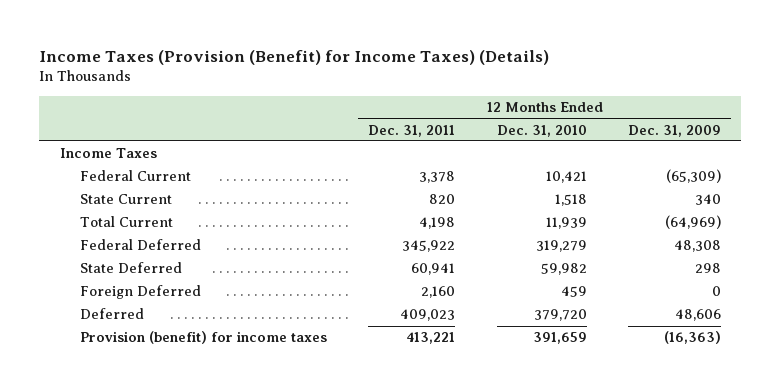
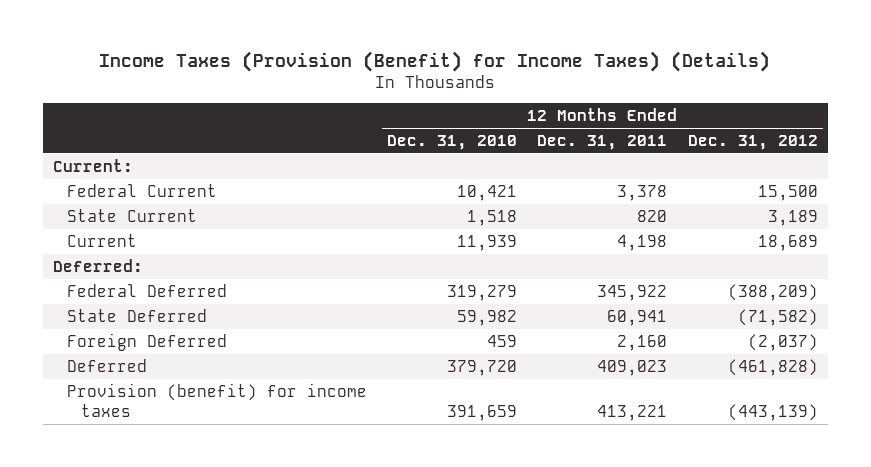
[627,124,721,137] Dec. 31, 2009 -> none
none -> [687,134,818,150] Dec. 31, 2012
[59,148,157,159] Income Taxes -> none
none -> [53,158,134,172] Current:
[80,216,174,228] Total Current -> [67,233,138,247] Current
none -> [53,258,144,272] Deferred:

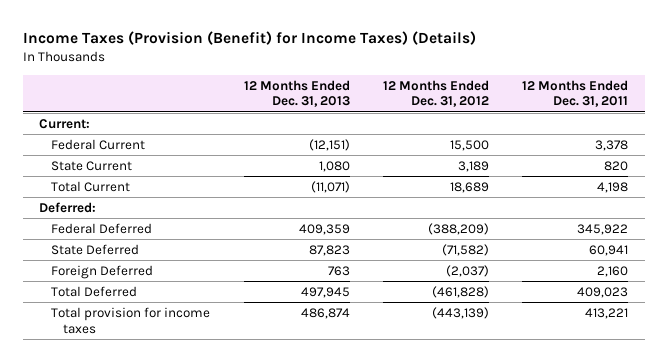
[387,134,518,150] Dec. 31, 2010 -> none
none -> [243,79,350,108] 12 Months Ended Dec. 31, 2013
[67,233,138,247] Current -> [51,180,131,192] Total Current
[67,358,148,372] Deferred -> [51,285,138,297] Total Deferred
[67,382,368,417] Provision (benefit) for income taxes -> [51,306,211,334] Total provision for income taxes

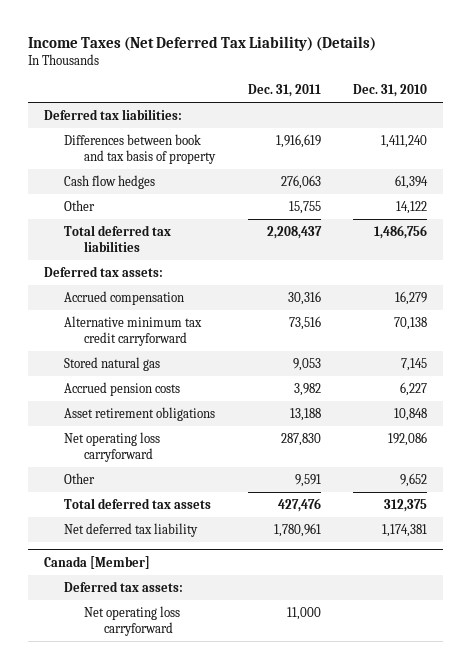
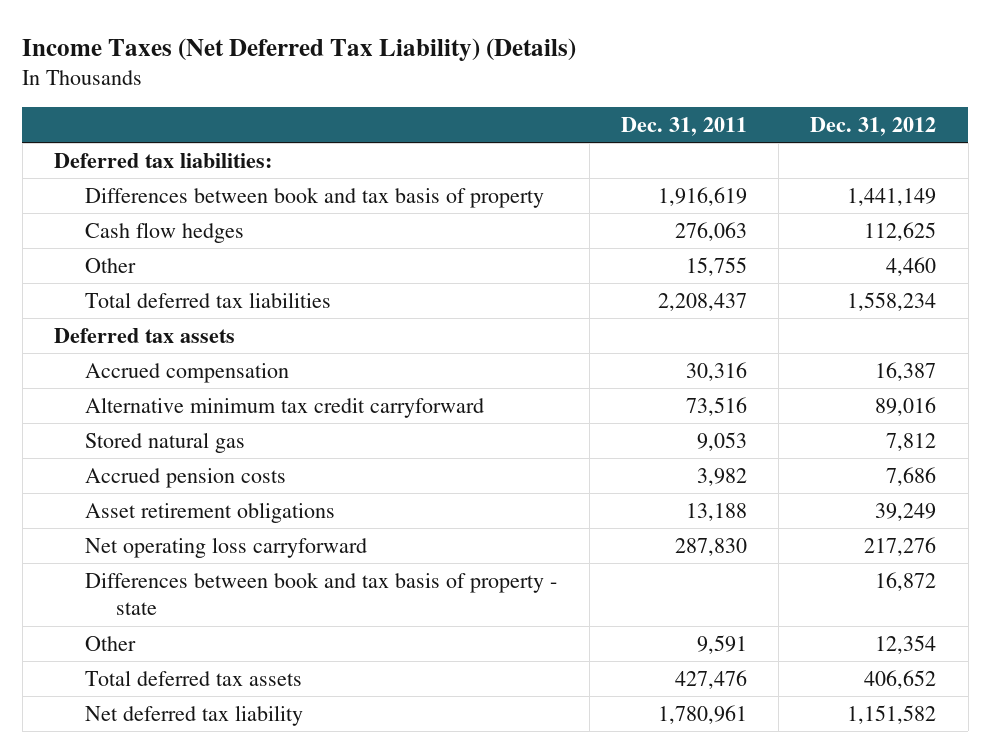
[352,84,427,98] Dec. 31, 2010 -> none
none -> [810,117,937,137] Dec. 31, 2012
[44,265,164,277] Deferred tax assets: -> [54,327,236,343] Deferred tax assets
none -> [85,571,558,616] Differences between book and tax basis of property - state
[44,555,151,569] Canada [Member] -> none
[64,580,184,592] Deferred tax assets: -> none
[83,605,180,636] Net operating loss carryforward -> none

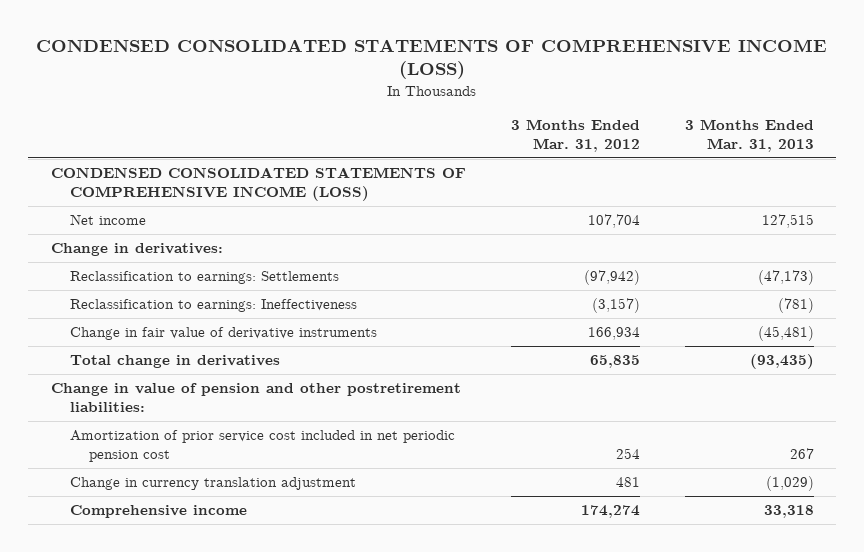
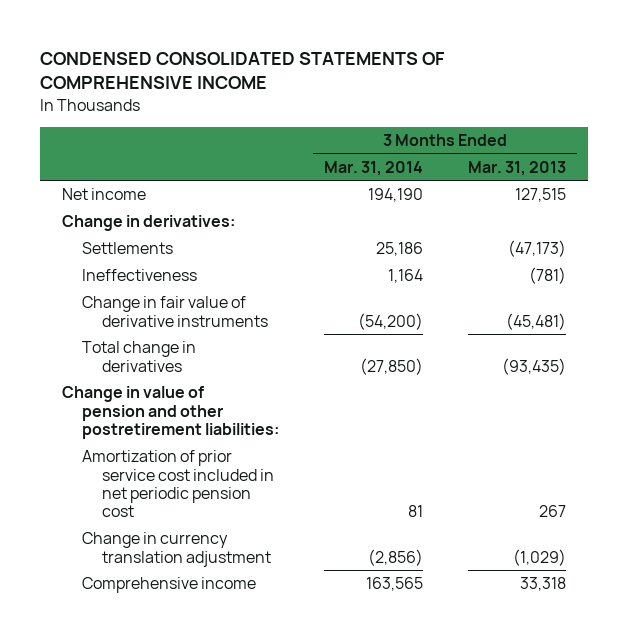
[36,38,828,80] CONDENSED CONSOLIDATED STATEMENTS OF COMPREHENSIVE INCOME (LOSS) -> [40,51,446,90] CONDENSED CONSOLIDATED STATEMENTS OF COMPREHENSIVE INCOME
[510,118,640,153] 3 Months Ended Mar. 31, 2012 -> none
none -> [324,160,424,176] Mar. 31, 2014
[50,167,466,202] CONDENSED CONSOLIDATED STATEMENTS OF COMPREHENSIVE INCOME (LOSS) -> none
[70,271,340,285] Reclassification to earnings: Settlements -> [82,242,174,255] Settlements
[70,299,358,313] Reclassification to earnings: Ineffectiveness -> [82,269,198,282] Ineffectiveness

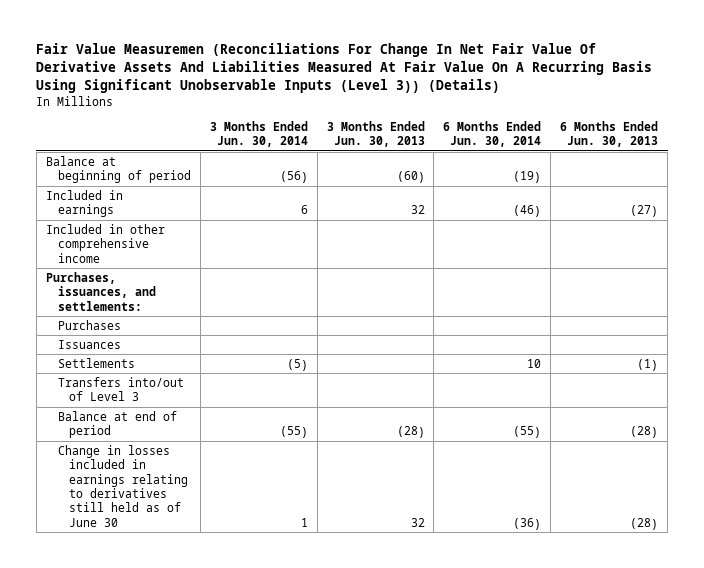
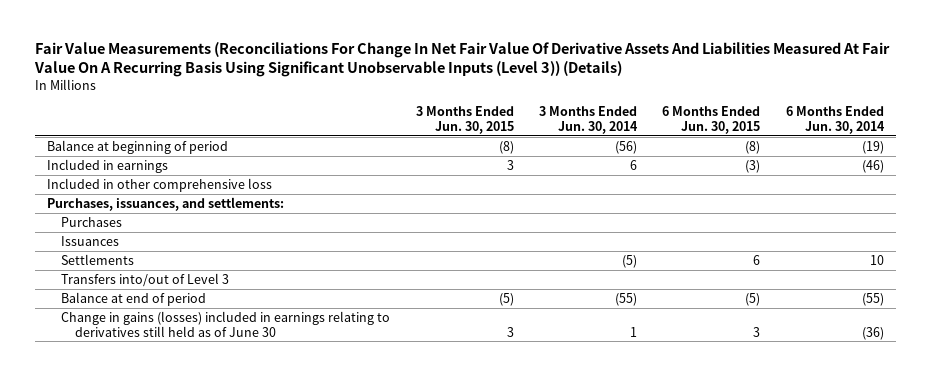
[36,43,653,94] Fair Value Measuremen (Reconciliations For Change In Net Fair Value Of Derivative Assets And Liabilities Measured At Fair Value On A Recurring Basis Using Significant Unobservable Inputs (Level 3)) (Details) -> [33,42,890,78] Fair Value Measurements (Reconciliations For Change In Net Fair Value Of Derivative Assets And Liabilities Measured At Fair Value On A Recurring Basis Using Significant Unobservable Inputs (Level 3)) (Details)
[326,120,425,148] 3 Months Ended Jun. 30, 2013 -> none
[560,120,659,148] 6 Months Ended Jun. 30, 2013 -> none
none -> [415,106,514,134] 3 Months Ended Jun. 30, 2015
none -> [662,106,761,134] 6 Months Ended Jun. 30, 2015
[45,223,165,263] Included in other comprehensive income -> [47,177,273,192] Included in other comprehensive loss
[57,444,189,527] Change in losses included in earnings relating to derivatives still held as of June 30 -> [61,310,391,337] Change in gains (losses) included in earnings relating to derivatives still held as of June 30

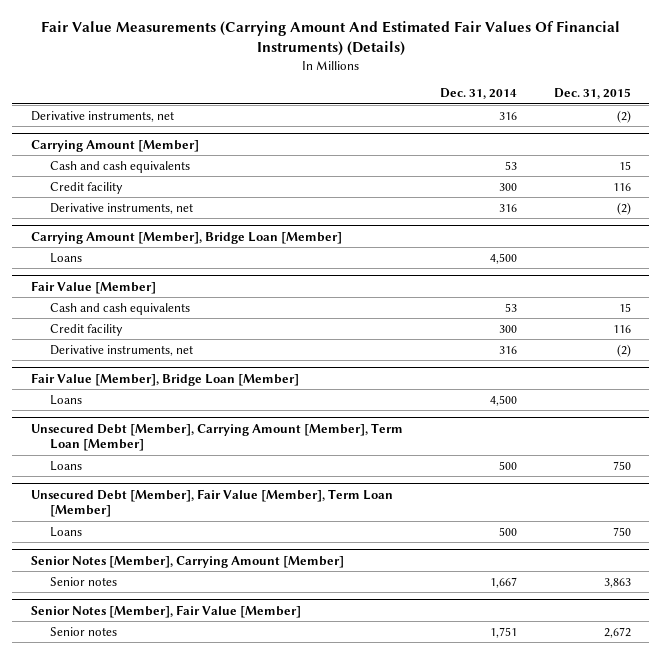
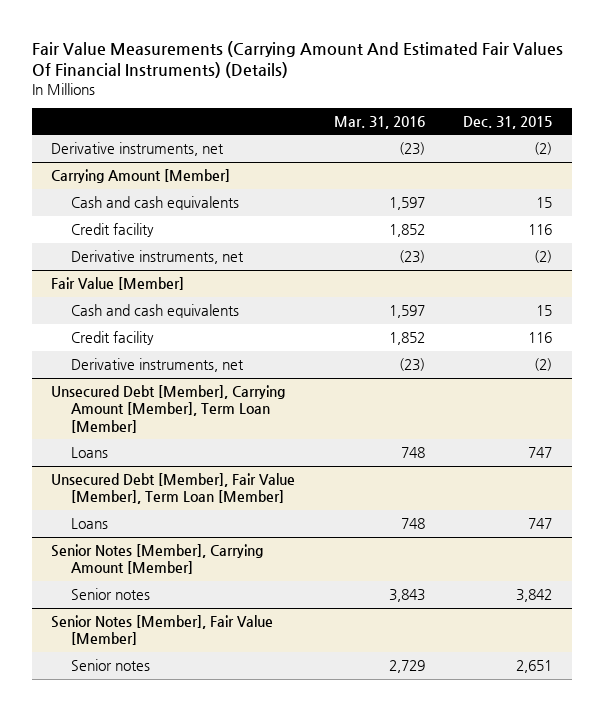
[439,88,517,100] Dec. 31, 2014 -> none
none -> [333,116,425,130] Mar. 31, 2016
[30,231,342,244] Carrying Amount [Member], Bridge Loan [Member] -> none
[49,252,82,263] Loans -> none
[30,372,299,386] Fair Value [Member], Bridge Loan [Member] -> none
[49,394,82,405] Loans -> none
[612,460,631,470] 750 -> [528,447,553,459] 747
[612,526,631,536] 750 -> [528,518,553,530] 747
[603,577,631,588] 3,863 -> [516,589,553,603] 3,842
[603,626,631,638] 2,672 -> [516,660,553,674] 2,651

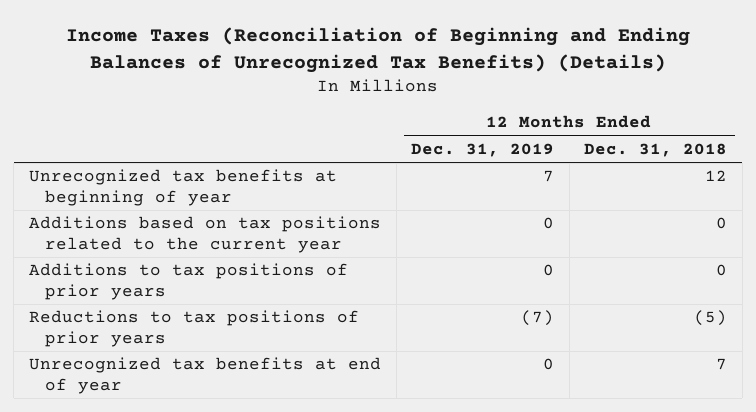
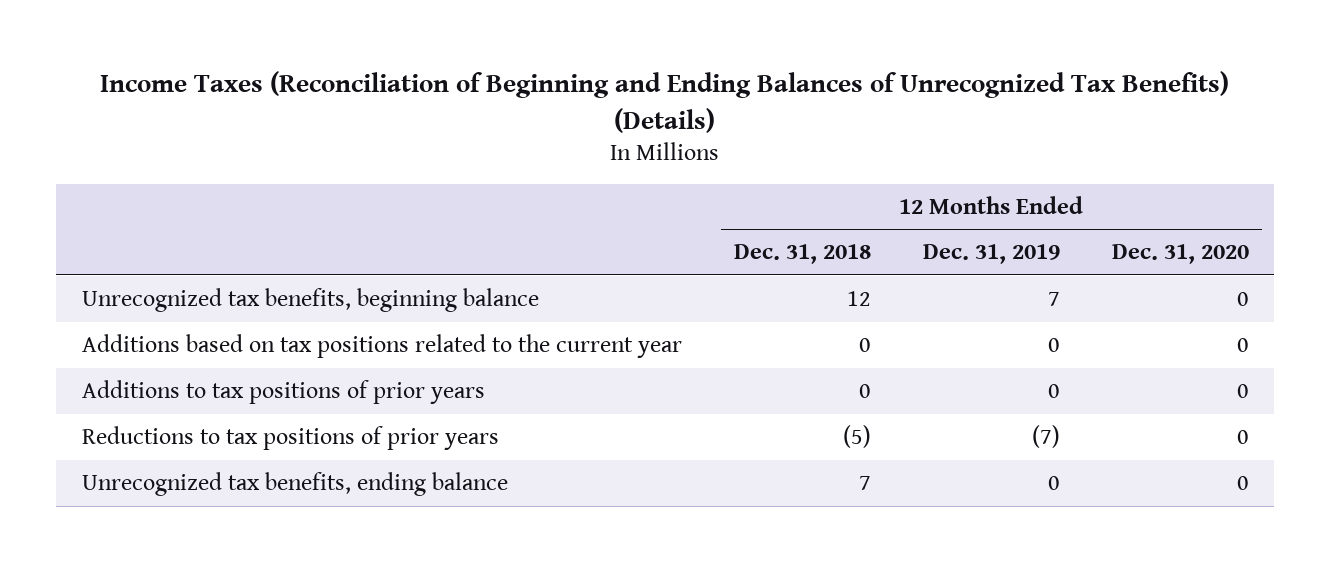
none -> [1111,244,1249,265] Dec. 31, 2020
[29,169,338,206] Unrecognized tax benefits at beginning of year -> [81,288,539,313] Unrecognized tax benefits, beginning balance
[29,357,382,394] Unrecognized tax benefits at end of year -> [81,472,508,497] Unrecognized tax benefits, ending balance

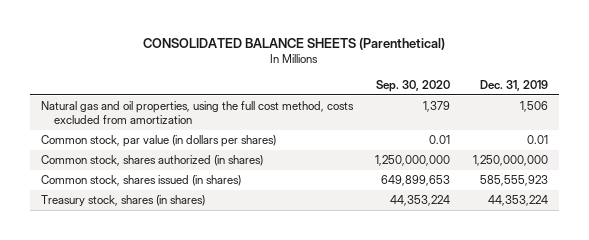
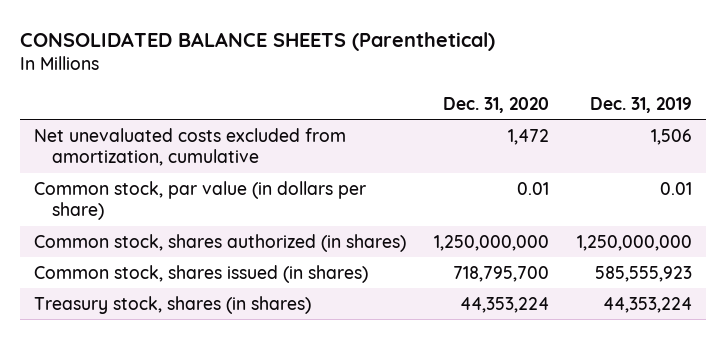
[376,79,451,92] Sep. 30, 2020 -> none
none -> [442,96,549,113] Dec. 31, 2020
[41,101,355,124] Natural gas and oil properties, using the full cost method, costs excluded from amortization -> [33,127,346,167] Net unevaluated costs excluded from amortization, cumulative
[41,135,277,148] Common stock, par value (in dollars per shares) -> [33,180,366,221] Common stock, par value (in dollars per share)

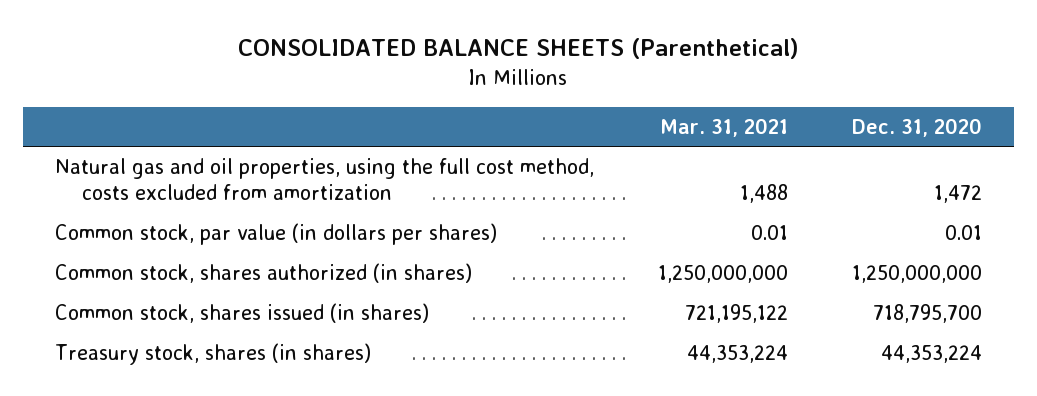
[590,96,693,113] Dec. 31, 2019 -> none
none -> [659,117,788,137] Mar. 31, 2021
[33,127,346,167] Net unevaluated costs excluded from amortization, cumulative -> [54,158,594,201] Natural gas and oil properties, using the full cost method, costs excluded from amortization
[33,180,366,221] Common stock, par value (in dollars per share) -> [54,223,497,246] Common stock, par value (in dollars per shares)

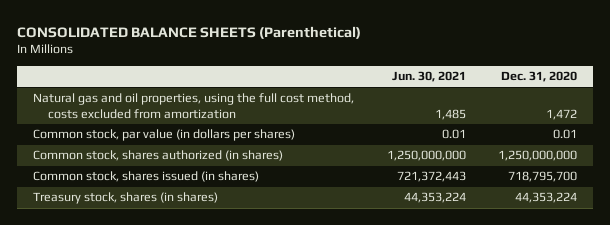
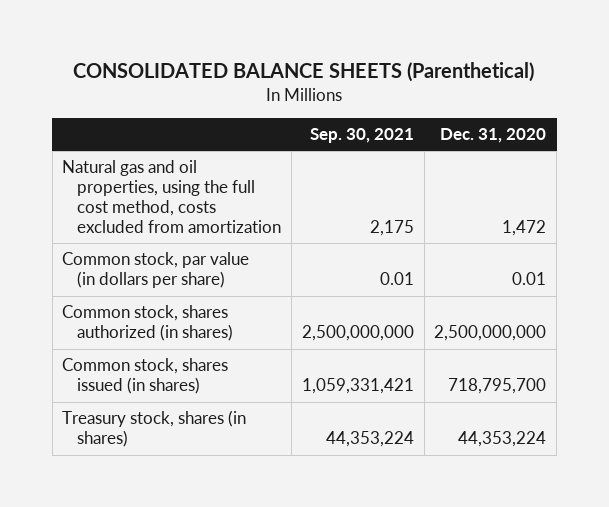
[391,71,466,83] Jun. 30, 2021 -> none
none -> [309,128,414,144] Sep. 30, 2021
[33,129,296,142] Common stock, par value (in dollars per shares) -> [62,252,250,289] Common stock, par value (in dollars per share)
[497,150,577,162] 1,250,000,000 -> [434,325,547,342] 2,500,000,000

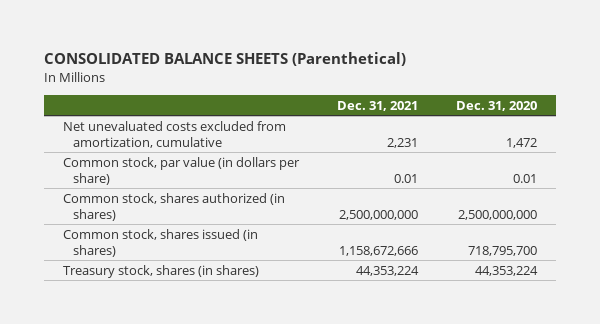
[309,128,414,144] Sep. 30, 2021 -> none
none -> [337,101,419,112] Dec. 31, 2021
[62,160,282,234] Natural gas and oil properties, using the full cost method, costs excluded from amortization -> [62,120,286,149] Net unevaluated costs excluded from amortization, cumulative

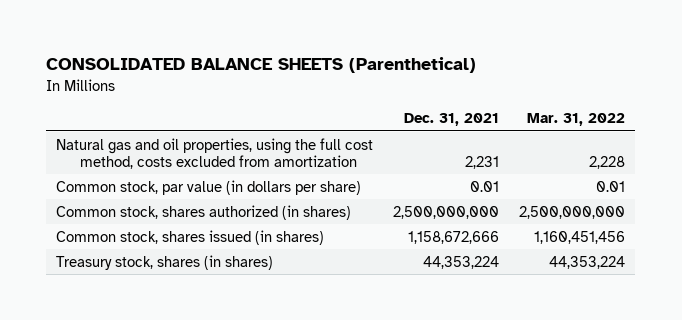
[456,101,538,112] Dec. 31, 2020 -> none
none -> [527,113,626,127] Mar. 31, 2022
[62,120,286,149] Net unevaluated costs excluded from amortization, cumulative -> [56,137,374,170] Natural gas and oil properties, using the full cost method, costs excluded from amortization

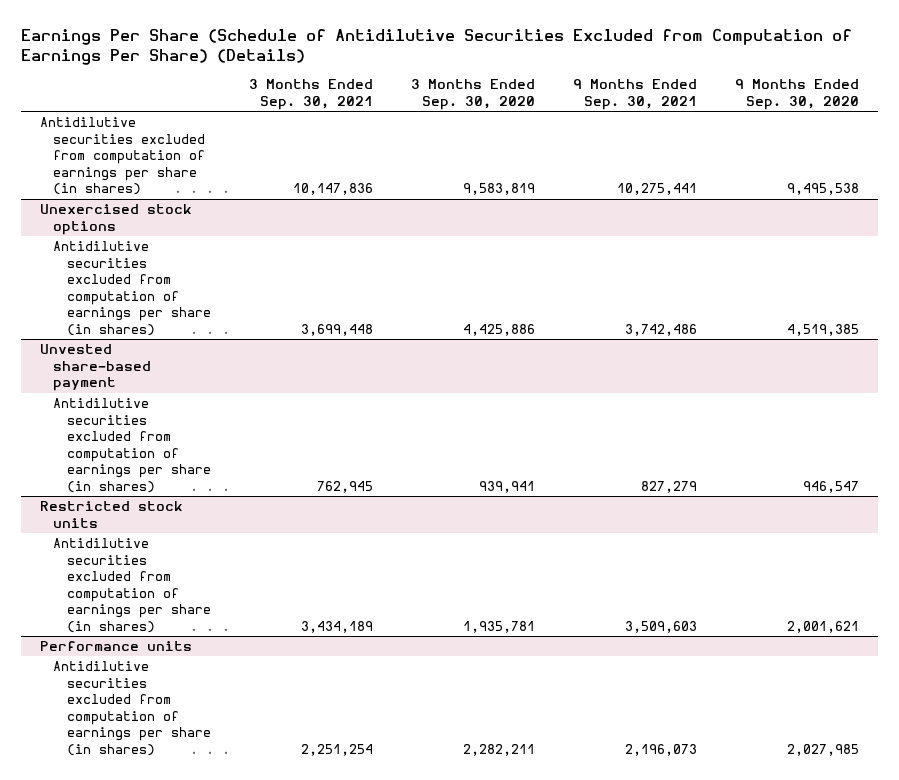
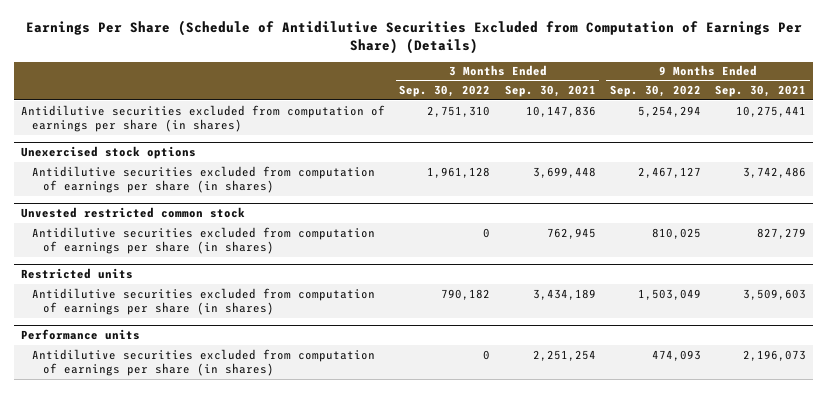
[410,79,535,110] 3 Months Ended Sep. 30, 2020 -> none
[734,79,859,110] 9 Months Ended Sep. 30, 2020 -> none
none -> [399,85,491,98] Sep. 30, 2022
none -> [609,85,701,98] Sep. 30, 2022
[40,344,152,392] Unvested share-based payment -> none
none -> [21,206,246,218] Unvested restricted common stock
[40,501,184,528] Restricted stock units -> [21,267,134,279] Restricted units

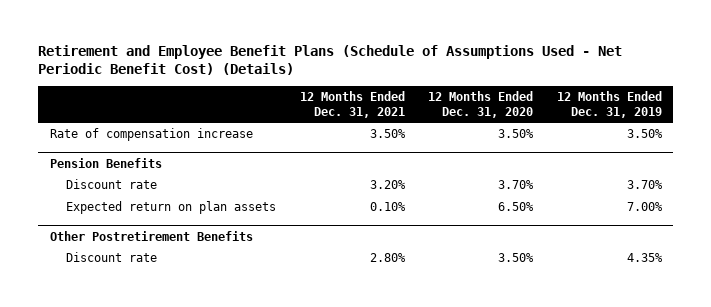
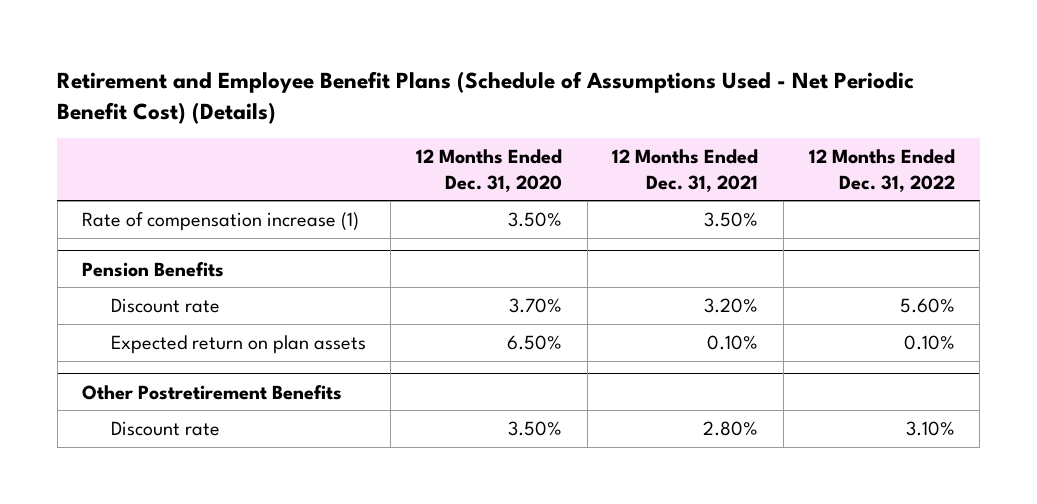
[556,90,662,118] 12 Months Ended Dec. 31, 2019 -> none
none -> [808,149,955,192] 12 Months Ended Dec. 31, 2022
[49,128,253,142] Rate of compensation increase -> [82,211,360,231] Rate of compensation increase (1)

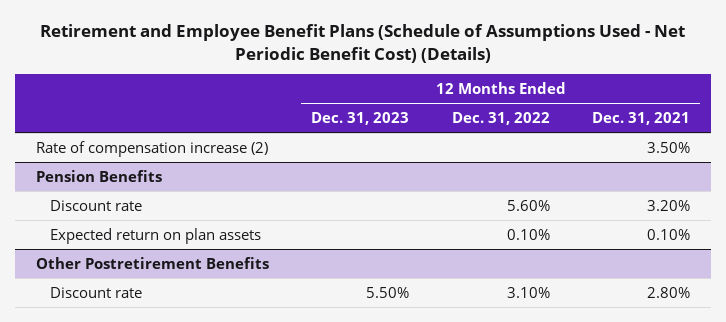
[415,149,562,192] 12 Months Ended Dec. 31, 2020 -> none
none -> [311,111,410,125] Dec. 31, 2023
[82,211,360,231] Rate of compensation increase (1) -> [36,140,269,157] Rate of compensation increase (2)

